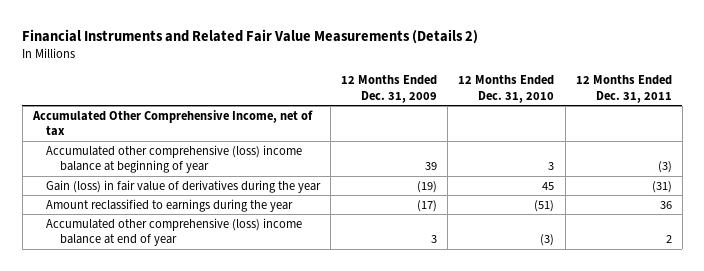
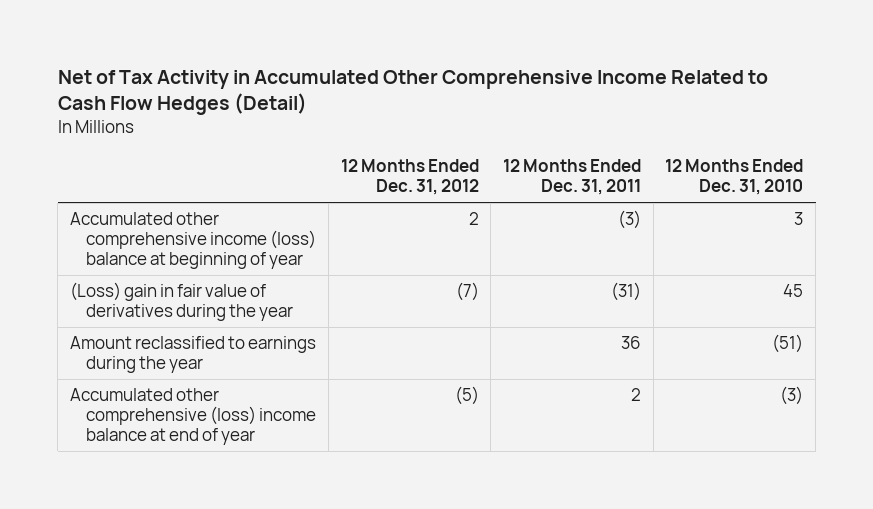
[22,29,479,45] Financial Instruments and Related Fair Value Measurements (Details 2) -> [57,70,768,116] Net of Tax Activity in Accumulated Other Comprehensive Income Related to Cash Flow Hedges (Detail)
[341,75,438,103] 12 Months Ended Dec. 31, 2009 -> none
none -> [340,159,479,196] 12 Months Ended Dec. 31, 2012
[31,109,313,136] Accumulated Other Comprehensive Income, net of tax -> none
[46,144,303,173] Accumulated other comprehensive (loss) income balance at beginning of year -> [70,212,317,269] Accumulated other comprehensive income (loss) balance at beginning of year
[46,179,322,193] Gain (loss) in fair value of derivatives during the year -> [70,282,294,322] (Loss) gain in fair value of derivatives during the year

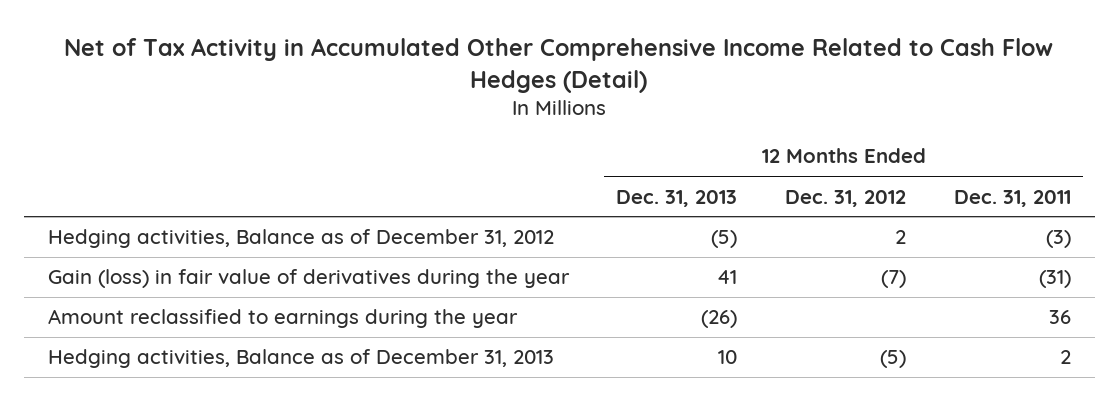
[665,159,804,196] 12 Months Ended Dec. 31, 2010 -> none
none -> [616,189,738,207] Dec. 31, 2013
[70,212,317,269] Accumulated other comprehensive income (loss) balance at beginning of year -> [47,229,554,249] Hedging activities, Balance as of December 31, 2012
[70,282,294,322] (Loss) gain in fair value of derivatives during the year -> [47,269,570,289] Gain (loss) in fair value of derivatives during the year
[70,388,317,445] Accumulated other comprehensive (loss) income balance at end of year -> [47,349,554,369] Hedging activities, Balance as of December 31, 2013

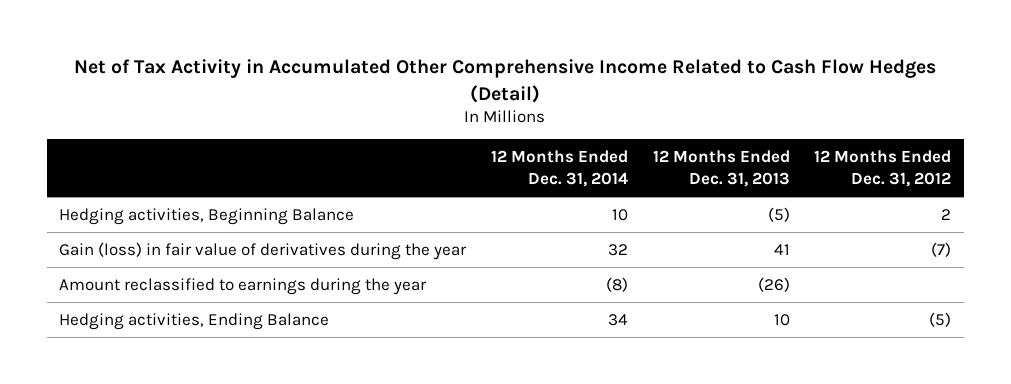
[954,189,1072,207] Dec. 31, 2011 -> none
none -> [491,150,629,187] 12 Months Ended Dec. 31, 2014
[47,229,554,249] Hedging activities, Balance as of December 31, 2012 -> [59,207,355,225] Hedging activities, Beginning Balance
[47,349,554,369] Hedging activities, Balance as of December 31, 2013 -> [59,312,330,330] Hedging activities, Ending Balance

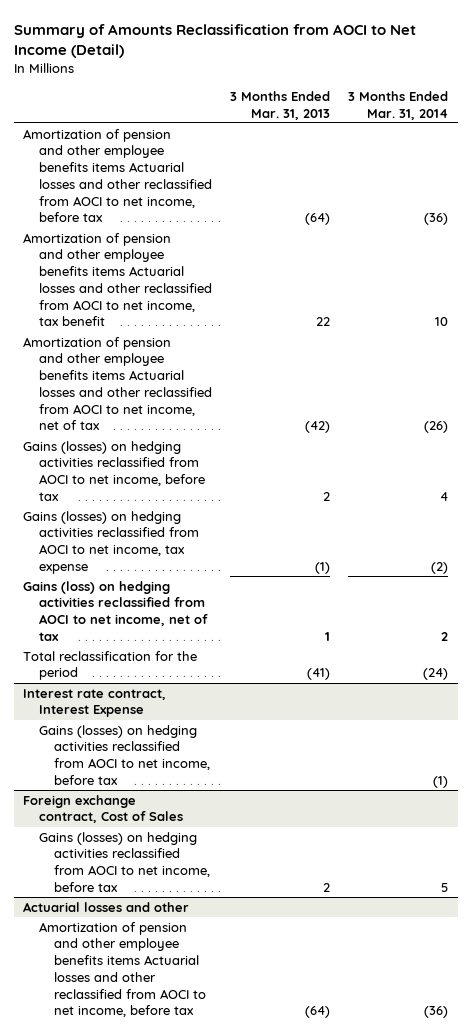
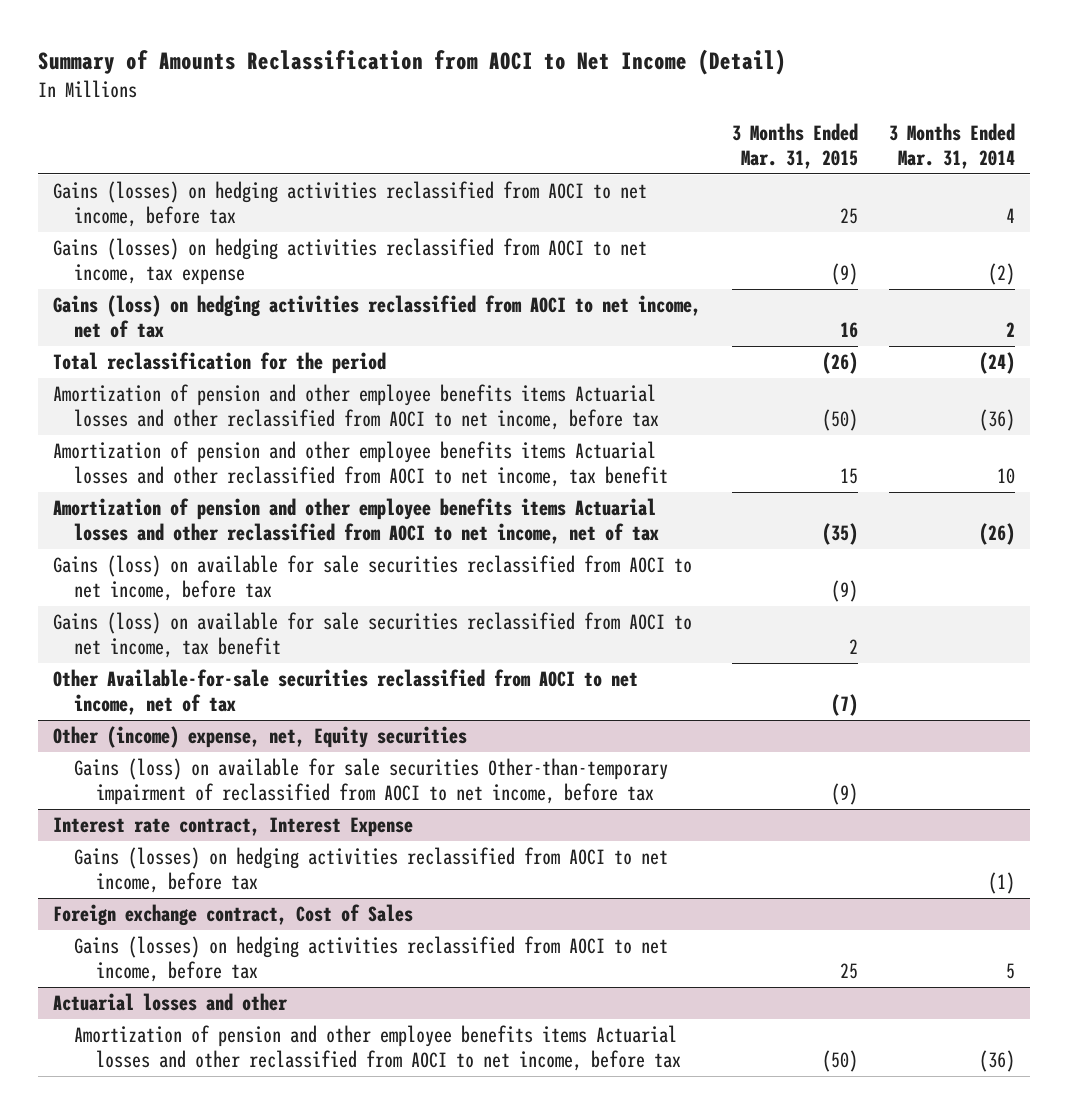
[230,90,331,120] 3 Months Ended Mar. 31, 2013 -> none
none -> [731,123,858,169] 3 Months Ended Mar. 31, 2015
[23,128,212,223] Amortization of pension and other employee benefits items Actuarial losses and other reclassified from AOCI to net income, before tax -> [53,384,660,430] Amortization of pension and other employee benefits items Actuarial losses and other reclassified from AOCI to net income, before tax
[23,232,212,327] Amortization of pension and other employee benefits items Actuarial losses and other reclassified from AOCI to net income, tax benefit -> [53,441,669,487] Amortization of pension and other employee benefits items Actuarial losses and other reclassified from AOCI to net income, tax benefit
[23,336,212,431] Amortization of pension and other employee benefits items Actuarial losses and other reclassified from AOCI to net income, net of tax -> [53,498,660,544] Amortization of pension and other employee benefits items Actuarial losses and other reclassified from AOCI to net income, net of tax
none -> [53,555,693,601] Gains (loss) on available for sale securities reclassified from AOCI to net income, before tax
none -> [53,612,693,658] Gains (loss) on available for sale securities reclassified from AOCI to net income, tax benefit
none -> [53,669,639,715] Other Available-for-sale securities reclassified from AOCI to net income, net of tax
none -> [53,726,468,749] Other (income) expense, net, Equity securities
none -> [74,758,669,805] Gains (loss) on available for sale securities Other-than-temporary impairment of reclassified from AOCI to net income, before tax

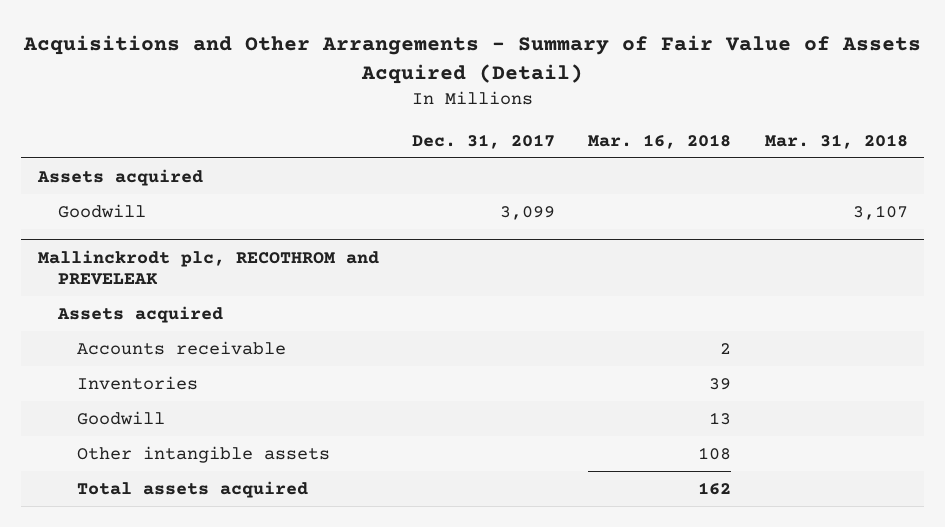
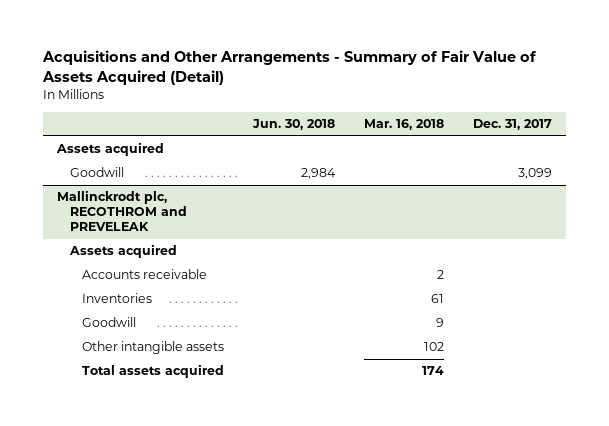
[764,133,908,149] Mar. 31, 2018 -> none
none -> [251,119,335,131] Jun. 30, 2018
[709,377,732,390] 39 -> [430,294,444,304] 61
[709,411,732,425] 13 -> [435,318,444,328] 9
[698,446,732,460] 108 -> [423,342,444,352] 102
[698,481,732,495] 162 -> [421,366,444,376] 174

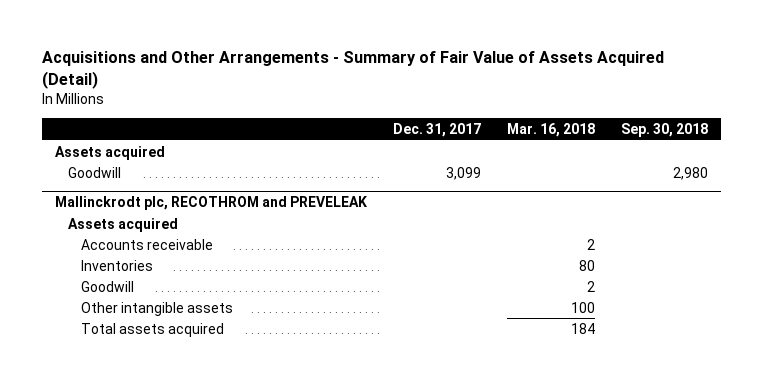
[251,119,335,131] Jun. 30, 2018 -> none
none -> [621,123,709,138] Sep. 30, 2018
[430,294,444,304] 61 -> [578,259,595,271] 80
[435,318,444,328] 9 -> [586,280,595,292] 2
[423,342,444,352] 102 -> [570,301,595,313] 100
[421,366,444,376] 174 -> [570,322,595,334] 184

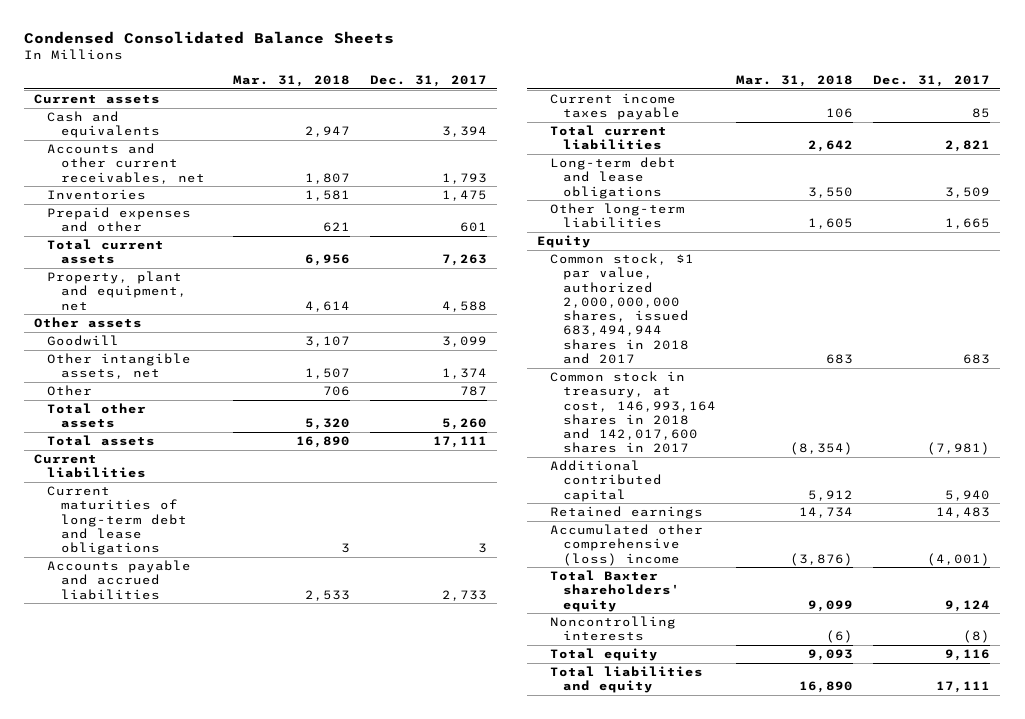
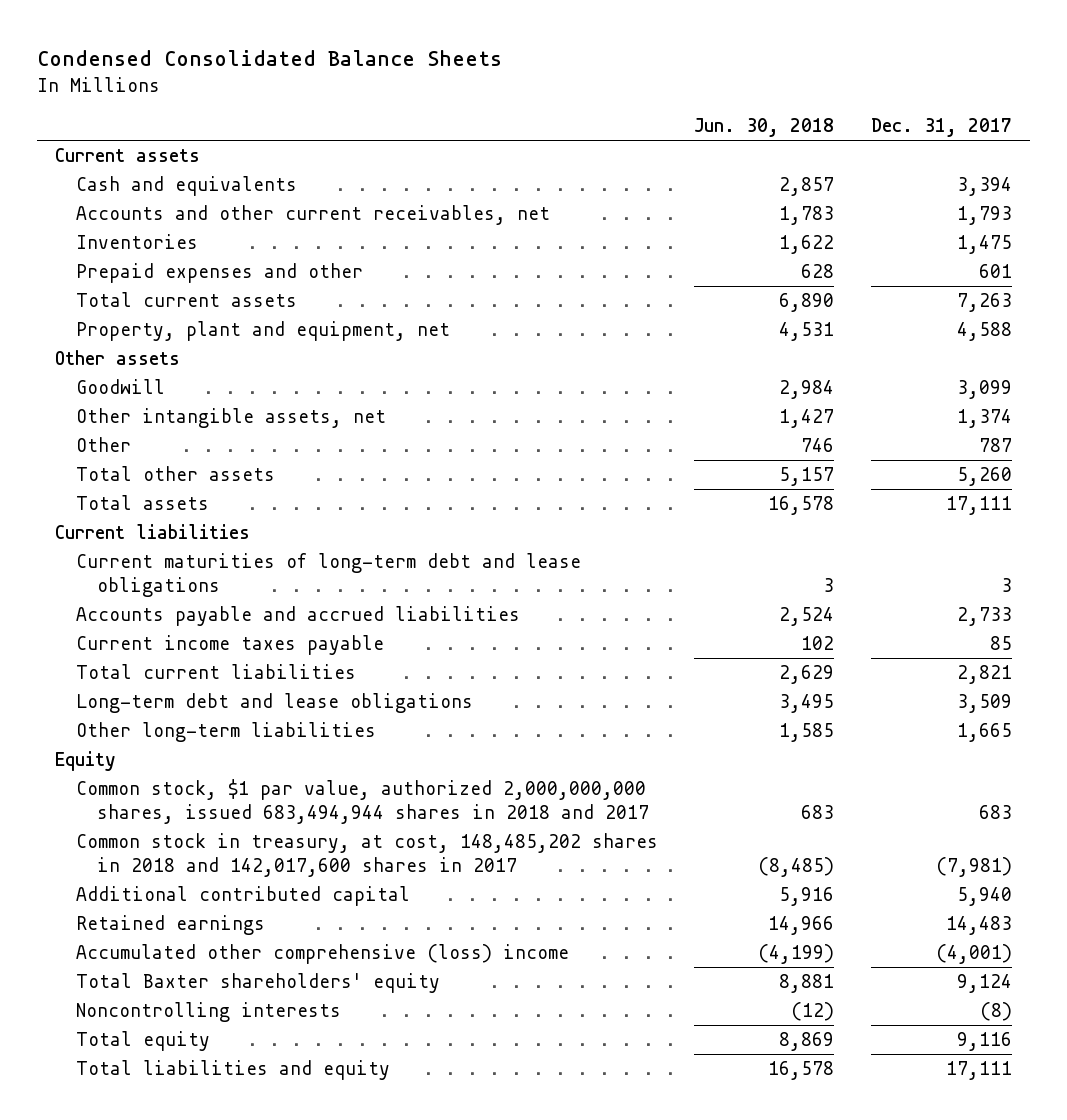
[233,75,351,88] Mar. 31, 2018 -> none
none -> [694,117,835,137] Jun. 30, 2018
[550,371,717,454] Common stock in treasury, at cost, 146,993,164 shares in 2018 and 142,017,600 shares in 2017 -> [76,833,659,877] Common stock in treasury, at cost, 148,485,202 shares in 2018 and 142,017,600 shares in 2017

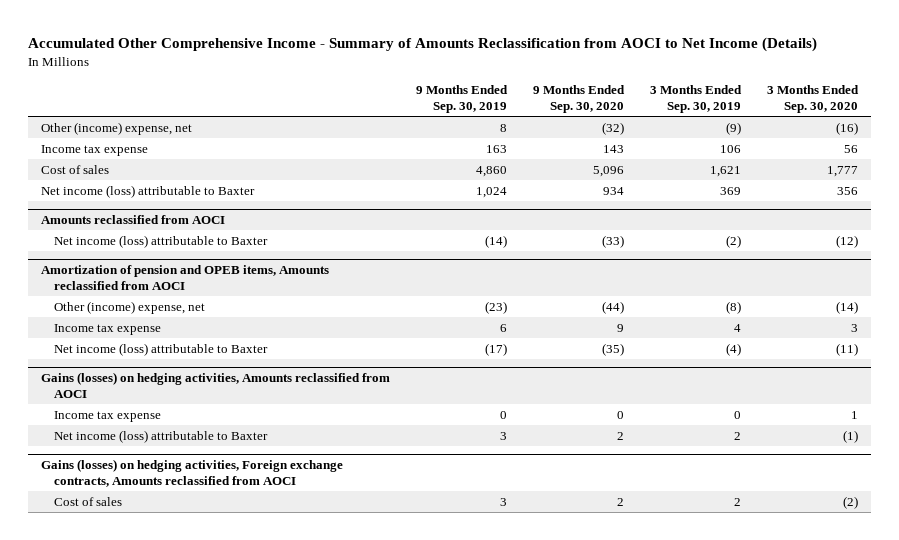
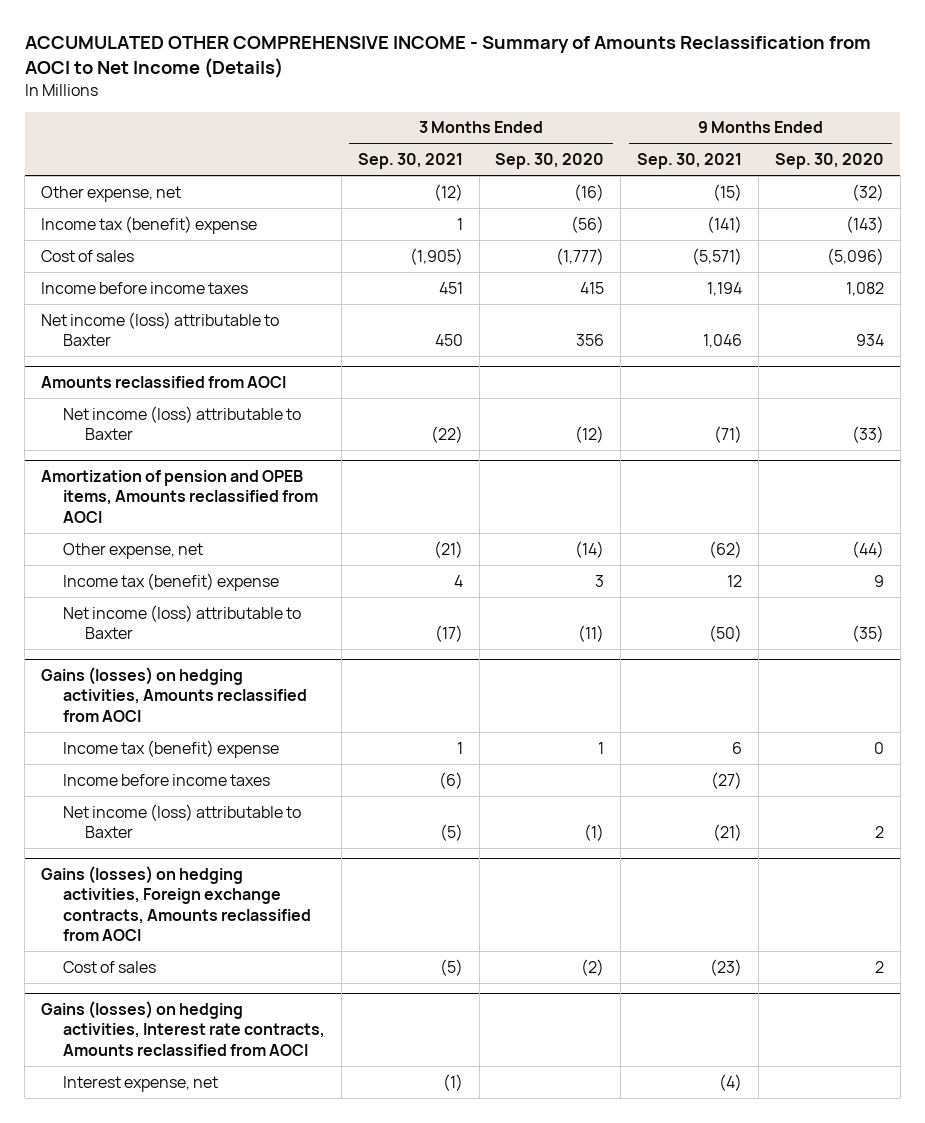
[27,37,817,53] Accumulated Other Comprehensive Income - Summary of Amounts Reclassification from AOCI to Net Income (Details) -> [24,36,871,79] ACCUMULATED OTHER COMPREHENSIVE INCOME - Summary of Amounts Reclassification from AOCI to Net Income (Details)
[415,84,508,114] 9 Months Ended Sep. 30, 2019 -> none
[649,84,742,114] 3 Months Ended Sep. 30, 2019 -> none
none -> [357,153,463,170] Sep. 30, 2021
none -> [637,153,743,170] Sep. 30, 2021
[40,121,192,135] Other (income) expense, net -> [41,185,182,202] Other expense, net
[40,144,148,156] Income tax expense -> [41,215,258,234] Income tax (benefit) expense
[602,144,624,153] 143 -> [845,215,884,233] (143)
[843,144,858,153] 56 -> [571,215,605,233] (56)
[592,165,624,177] 5,096 -> [826,247,884,265] (5,096)
[826,165,858,177] 1,777 -> [556,247,605,265] (1,777)
none -> [41,281,249,294] Income before income taxes
[53,300,205,314] Other (income) expense, net -> [62,542,203,559] Other expense, net
[53,323,161,335] Income tax expense -> [62,572,279,591] Income tax (benefit) expense
[53,410,161,422] Income tax expense -> [62,739,279,758] Income tax (benefit) expense
none -> [62,773,270,786] Income before income taxes
none -> [41,1000,325,1056] Gains (losses) on hedging activities, Interest rate contracts, Amounts reclassified from AOCI
none -> [62,1075,218,1092] Interest expense, net

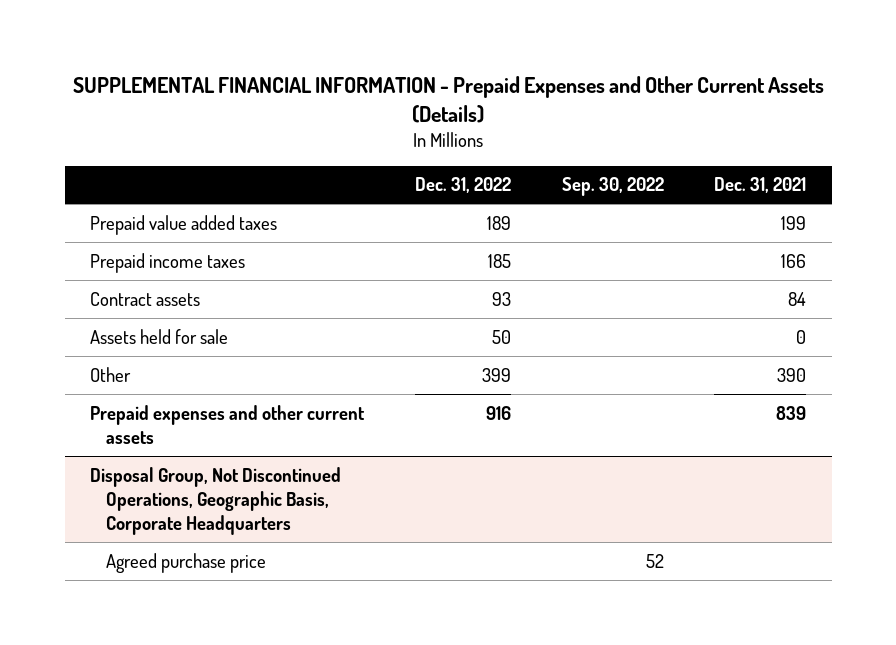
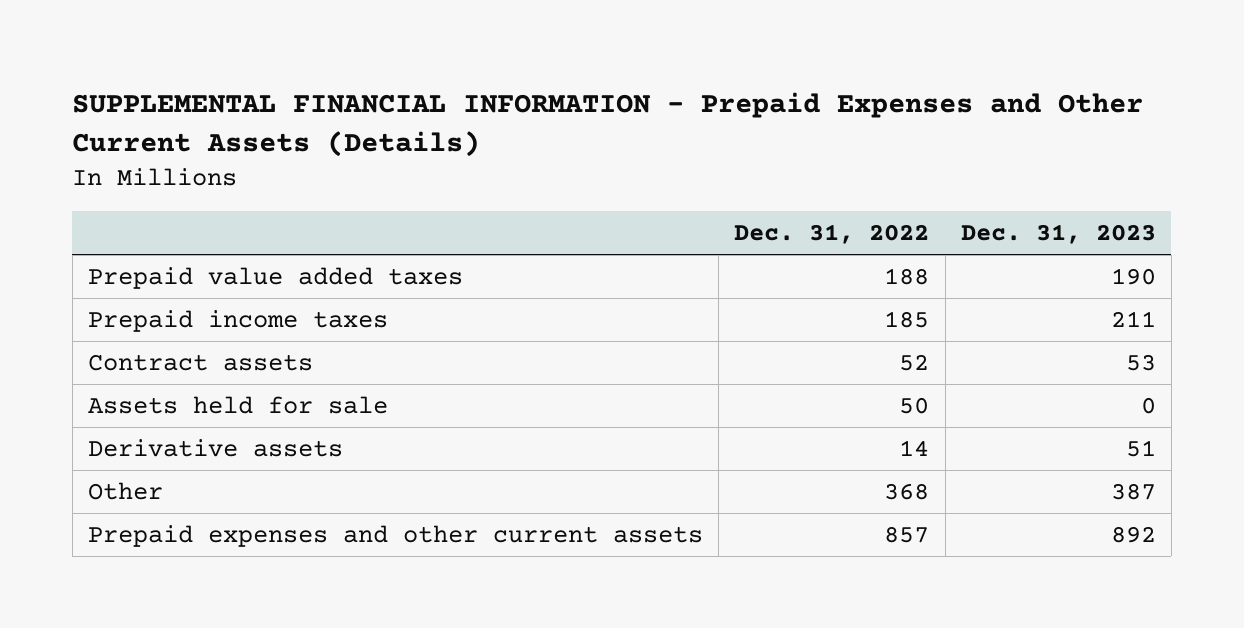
[561,177,664,197] Sep. 30, 2022 -> none
[714,177,807,194] Dec. 31, 2021 -> none
none -> [960,223,1156,244] Dec. 31, 2023
[486,215,511,230] 189 -> [884,268,930,286] 188
[491,291,511,306] 93 -> [899,354,930,372] 52
[90,466,342,535] Disposal Group, Not Discontinued Operations, Geographic Basis, Corporate Headquarters -> none
[106,552,267,573] Agreed purchase price -> none
none -> [87,439,343,458] Derivative assets
[481,367,511,382] 399 -> [884,483,930,501] 368
[485,405,511,420] 916 -> [884,526,930,544] 857

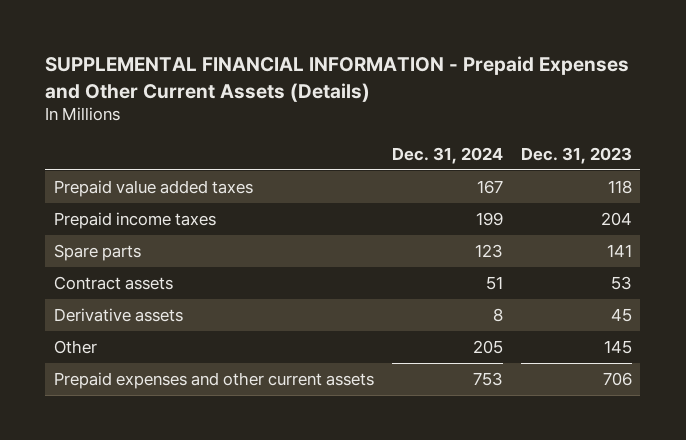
[734,223,930,244] Dec. 31, 2022 -> none
none -> [391,146,503,164] Dec. 31, 2024
[1110,268,1156,286] 190 -> [607,180,632,195] 118
[1110,311,1156,328] 211 -> [600,212,632,227] 204
none -> [54,244,142,262] Spare parts
[87,396,388,415] Assets held for sale -> none
[1125,440,1156,458] 51 -> [610,308,632,323] 45
[1110,483,1156,501] 387 -> [603,340,632,355] 145
[1110,526,1156,544] 892 -> [602,372,632,387] 706

